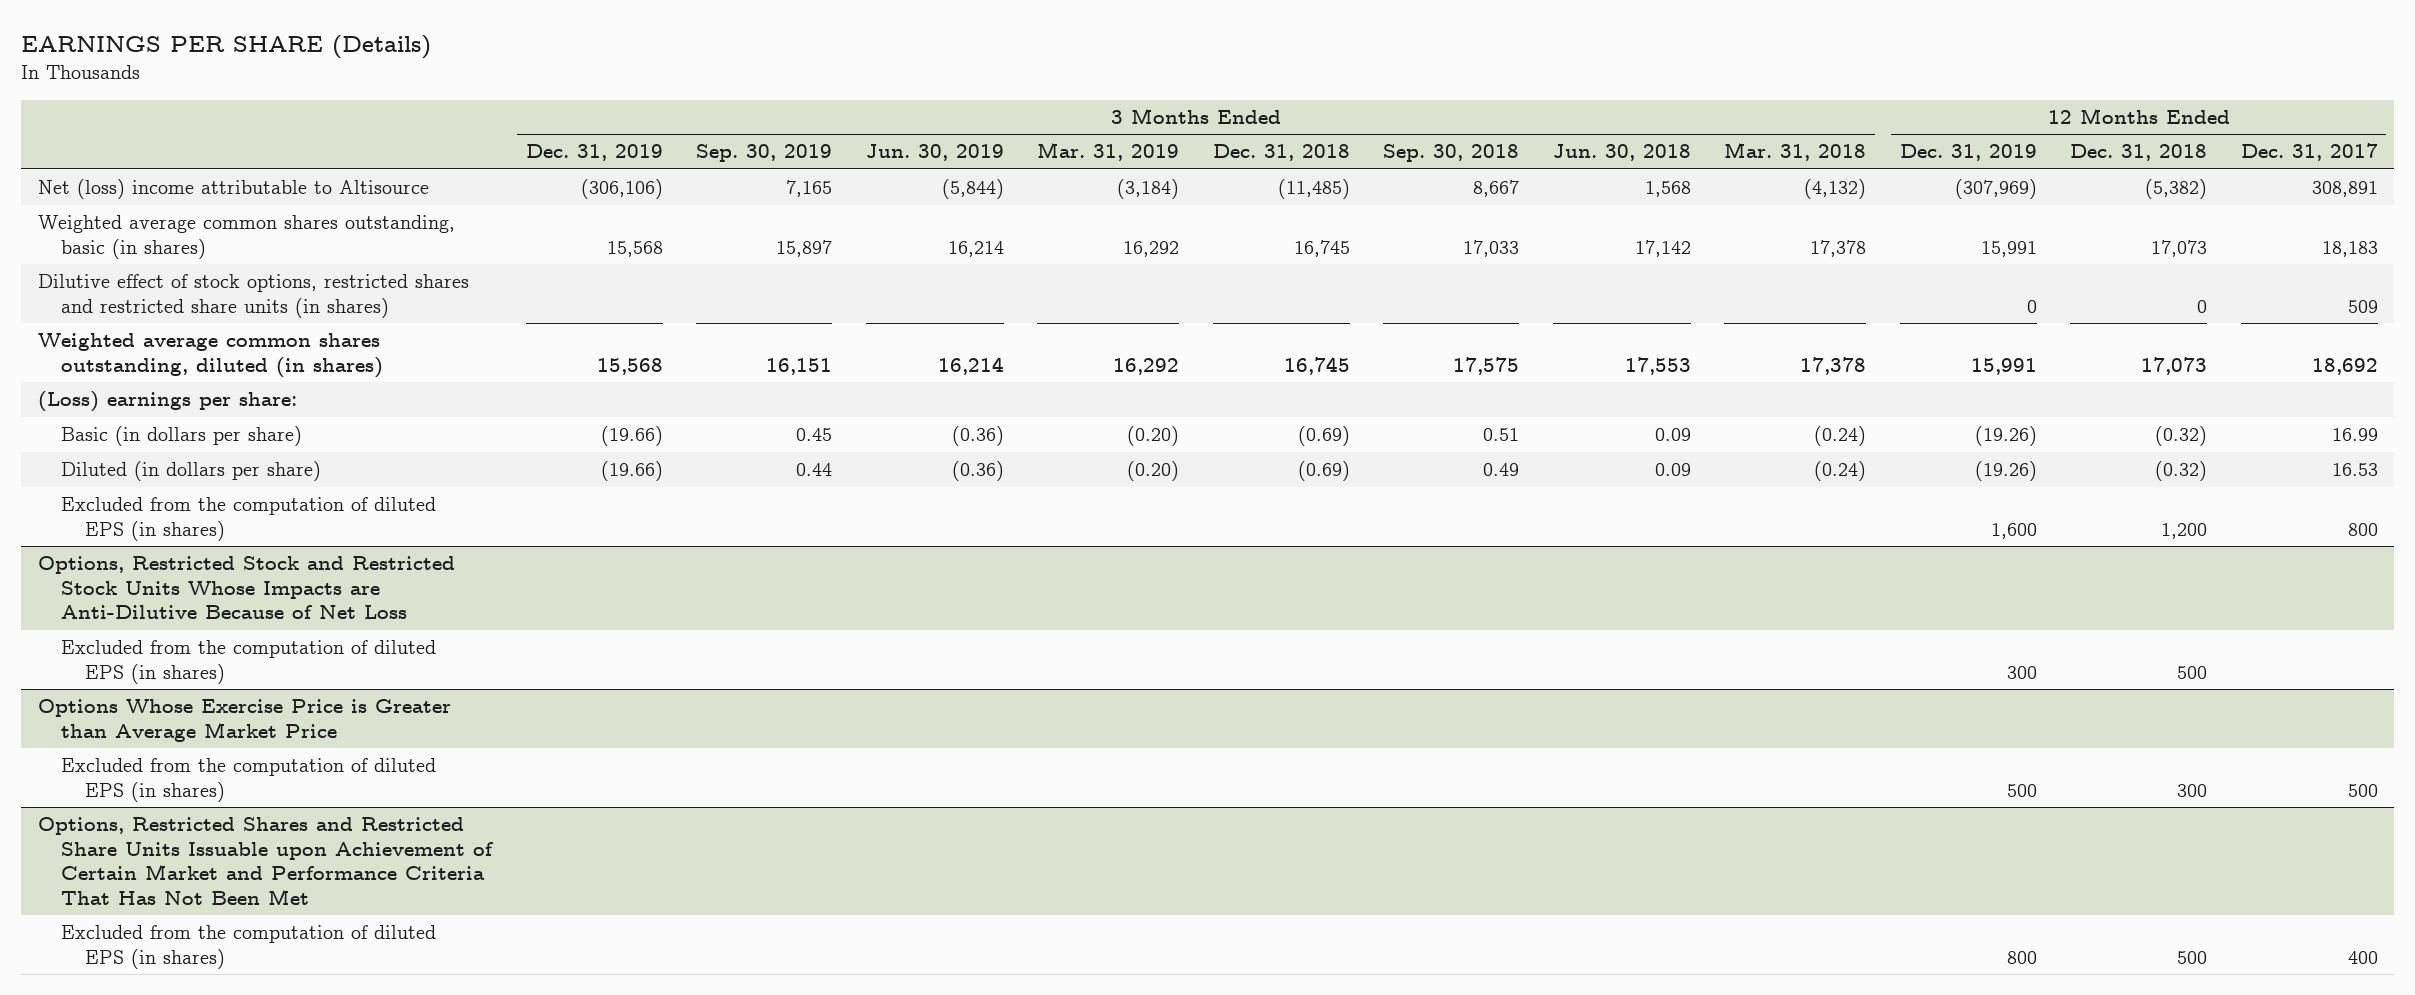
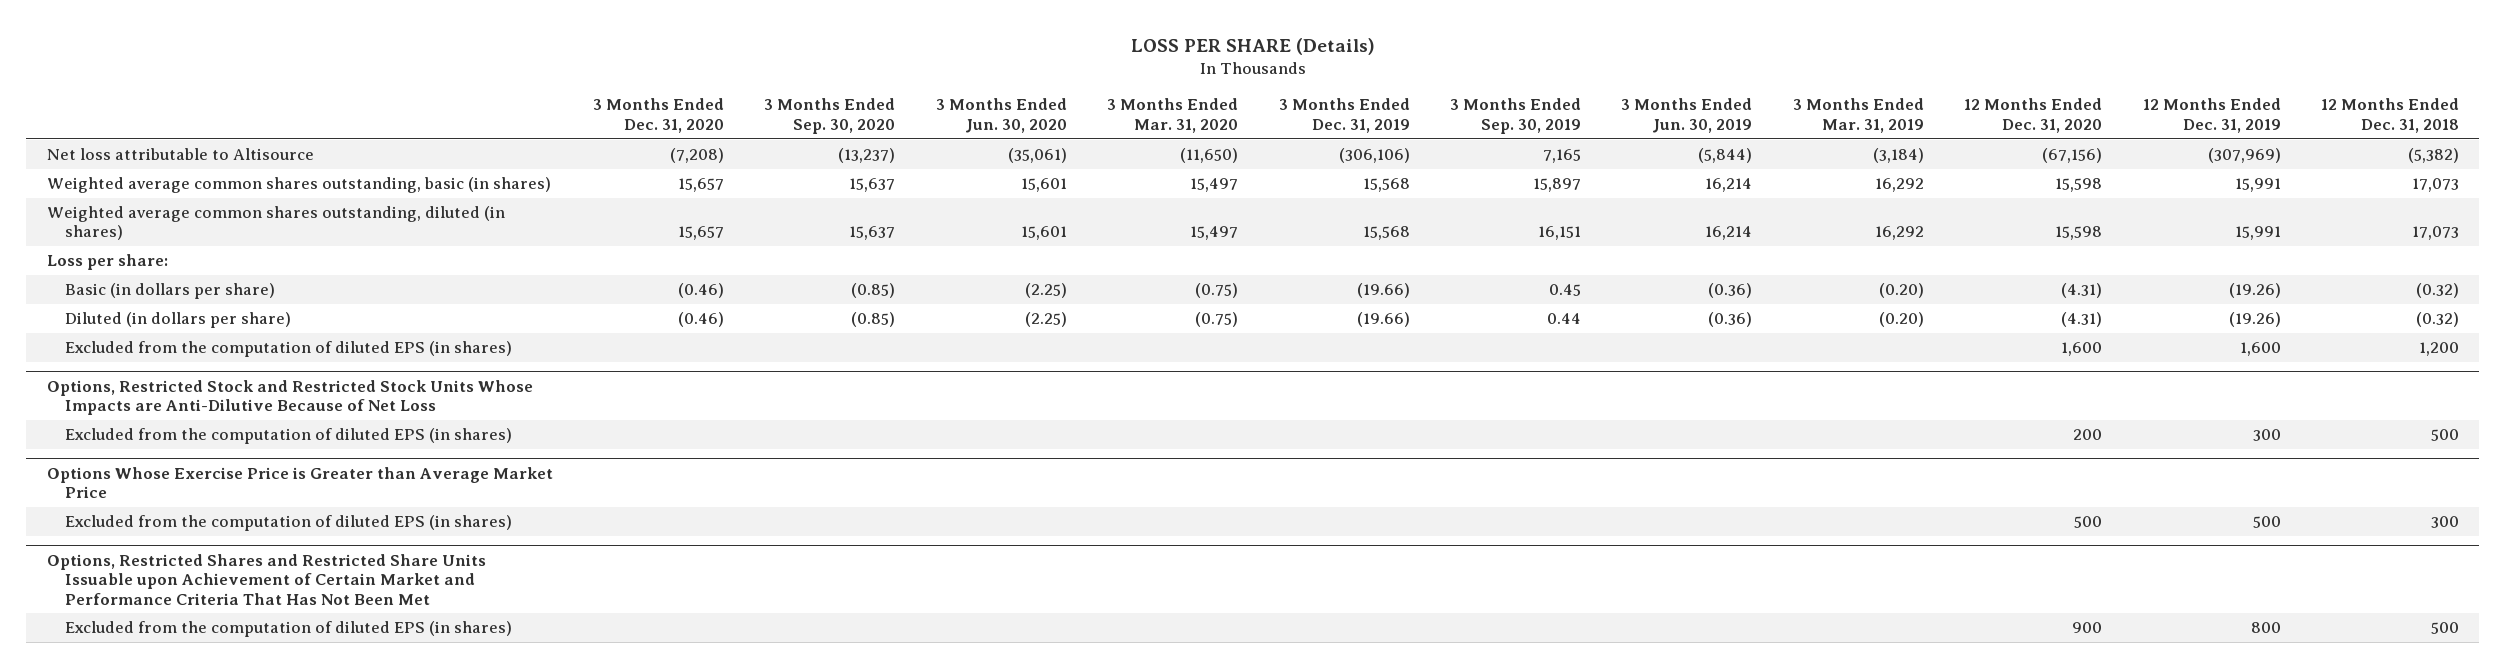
[21,35,432,60] EARNINGS PER SHARE (Details) -> [1130,37,1375,55] LOSS PER SHARE (Details)
[1212,144,1350,162] Dec. 31, 2018 -> none
[1383,144,1520,163] Sep. 30, 2018 -> none
[1552,144,1691,162] Jun. 30, 2018 -> none
[1724,142,1867,162] Mar. 31, 2018 -> none
[2240,143,2378,162] Dec. 31, 2017 -> none
none -> [592,98,724,133] 3 Months Ended Dec. 31, 2020
none -> [764,98,896,134] 3 Months Ended Sep. 30, 2020
none -> [935,98,1067,133] 3 Months Ended Jun. 30, 2020
none -> [1107,98,1239,133] 3 Months Ended Mar. 31, 2020
none -> [1964,98,2103,133] 12 Months Ended Dec. 31, 2020
[37,179,429,200] Net (loss) income attributable to Altisource -> [46,148,314,161] Net loss attributable to Altisource
[37,274,469,318] Dilutive effect of stock options, restricted shares and restricted share units (in shares) -> none
[37,391,297,413] (Loss) earnings per share: -> [46,254,168,271] Loss per share:

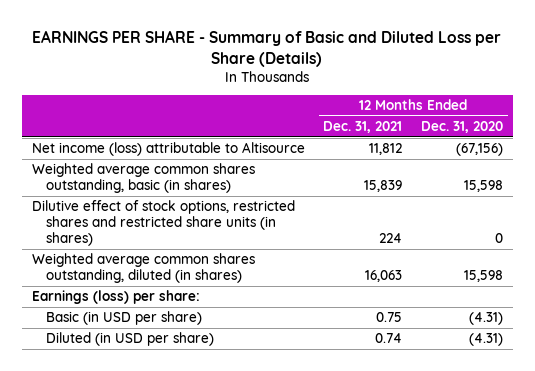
[1130,37,1375,55] LOSS PER SHARE (Details) -> [32,30,502,67] EARNINGS PER SHARE - Summary of Basic and Diluted Loss per Share (Details)
[592,98,724,133] 3 Months Ended Dec. 31, 2020 -> none
[764,98,896,134] 3 Months Ended Sep. 30, 2020 -> none
[935,98,1067,133] 3 Months Ended Jun. 30, 2020 -> none
[1107,98,1239,133] 3 Months Ended Mar. 31, 2020 -> none
[1278,98,1410,133] 3 Months Ended Dec. 31, 2019 -> none
[1449,98,1581,134] 3 Months Ended Sep. 30, 2019 -> none
[1621,98,1753,133] 3 Months Ended Jun. 30, 2019 -> none
[1792,98,1924,133] 3 Months Ended Mar. 31, 2019 -> none
[2142,98,2281,133] 12 Months Ended Dec. 31, 2019 -> none
[2321,98,2460,133] 12 Months Ended Dec. 31, 2018 -> none
none -> [323,120,403,133] Dec. 31, 2021
[46,148,314,161] Net loss attributable to Altisource -> [31,142,305,157] Net income (loss) attributable to Altisource
none -> [31,200,295,247] Dilutive effect of stock options, restricted shares and restricted share units (in shares)
[65,341,513,358] Excluded from the computation of diluted EPS (in shares) -> none
[46,379,533,416] Options, Restricted Stock and Restricted Stock Units Whose Impacts are Anti-Dilutive Because of Net Loss -> none
[65,428,513,445] Excluded from the computation of diluted EPS (in shares) -> none
[46,466,553,499] Options Whose Exercise Price is Greater than Average Market Price -> none
[65,515,513,532] Excluded from the computation of diluted EPS (in shares) -> none
[46,553,486,605] Options, Restricted Shares and Restricted Share Units Issuable upon Achievement of Certain Market and Performance Criteria That Has Not Been Met -> none
[65,621,513,638] Excluded from the computation of diluted EPS (in shares) -> none
[46,254,168,271] Loss per share: -> [31,290,200,305] Earnings (loss) per share:
[65,283,276,300] Basic (in dollars per share) -> [45,311,202,326] Basic (in USD per share)
[65,312,292,329] Diluted (in dollars per share) -> [45,332,214,347] Diluted (in USD per share)

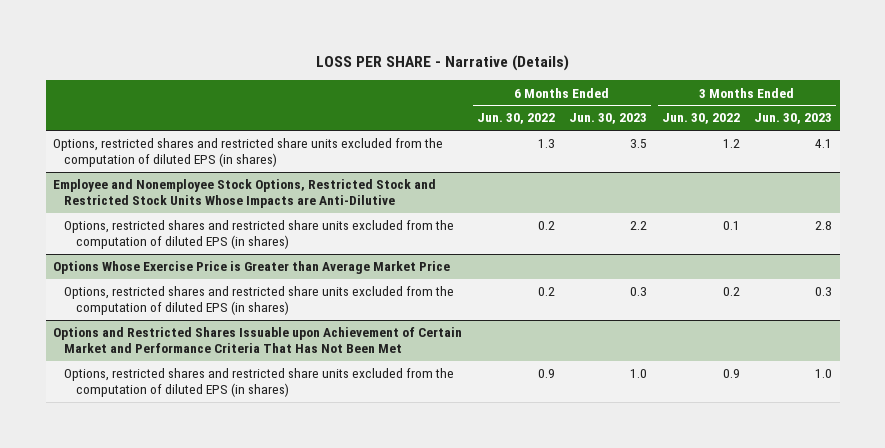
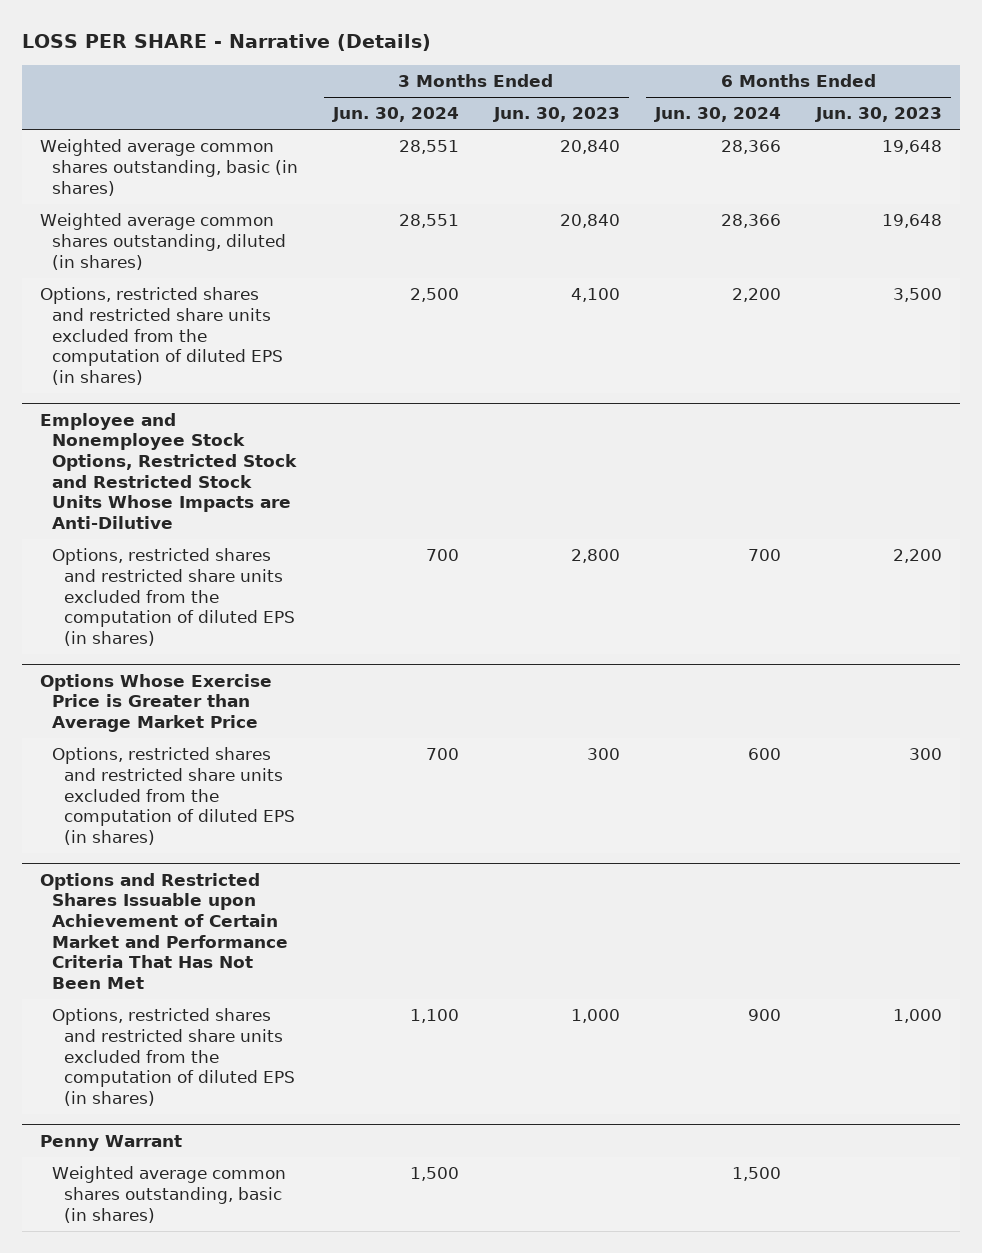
[476,113,555,125] Jun. 30, 2022 -> none
[661,113,740,125] Jun. 30, 2022 -> none
none -> [331,107,459,123] Jun. 30, 2024
none -> [654,107,782,123] Jun. 30, 2024
none -> [39,139,298,196] Weighted average common shares outstanding, basic (in shares)
none -> [39,213,286,270] Weighted average common shares outstanding, diluted (in shares)
[630,139,648,149] 3.5 -> [893,288,943,303] 3,500
[815,139,833,149] 4.1 -> [571,288,621,303] 4,100
[630,221,648,231] 2.2 -> [893,549,943,564] 2,200
[815,221,833,231] 2.8 -> [571,549,621,564] 2,800
[630,287,648,297] 0.3 -> [909,748,943,761] 300
[815,287,833,297] 0.3 -> [587,748,621,761] 300
[630,369,648,379] 1.0 -> [893,1009,943,1024] 1,000
[815,369,833,379] 1.0 -> [571,1009,621,1024] 1,000
none -> [39,1134,182,1151] Penny Warrant
none -> [51,1166,286,1223] Weighted average common shares outstanding, basic (in shares)

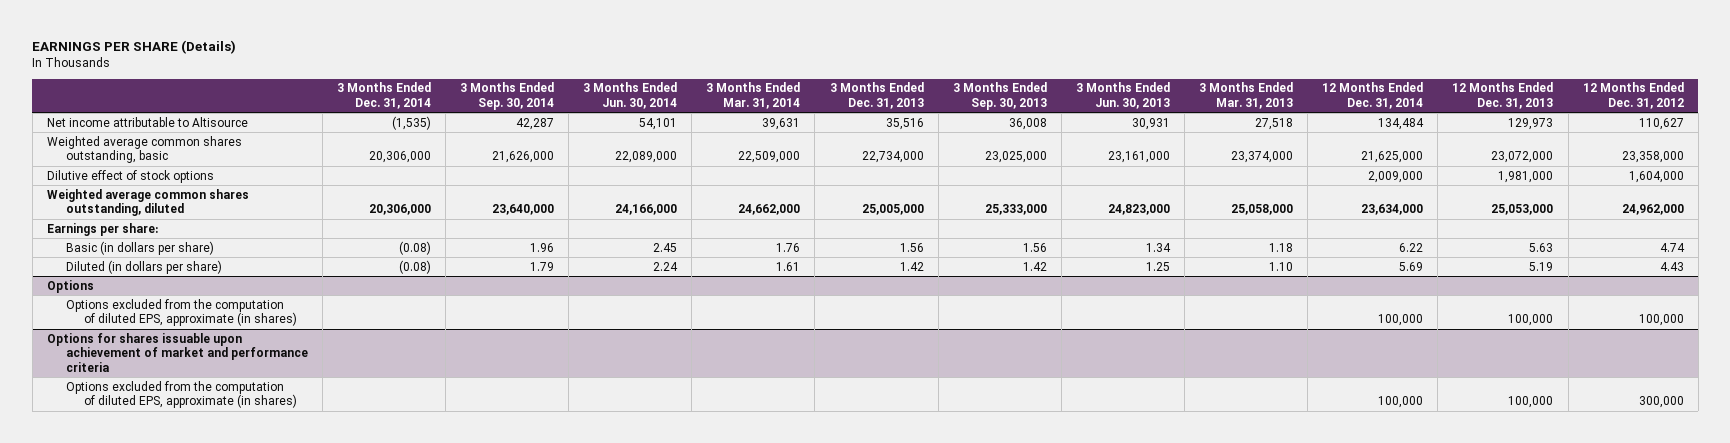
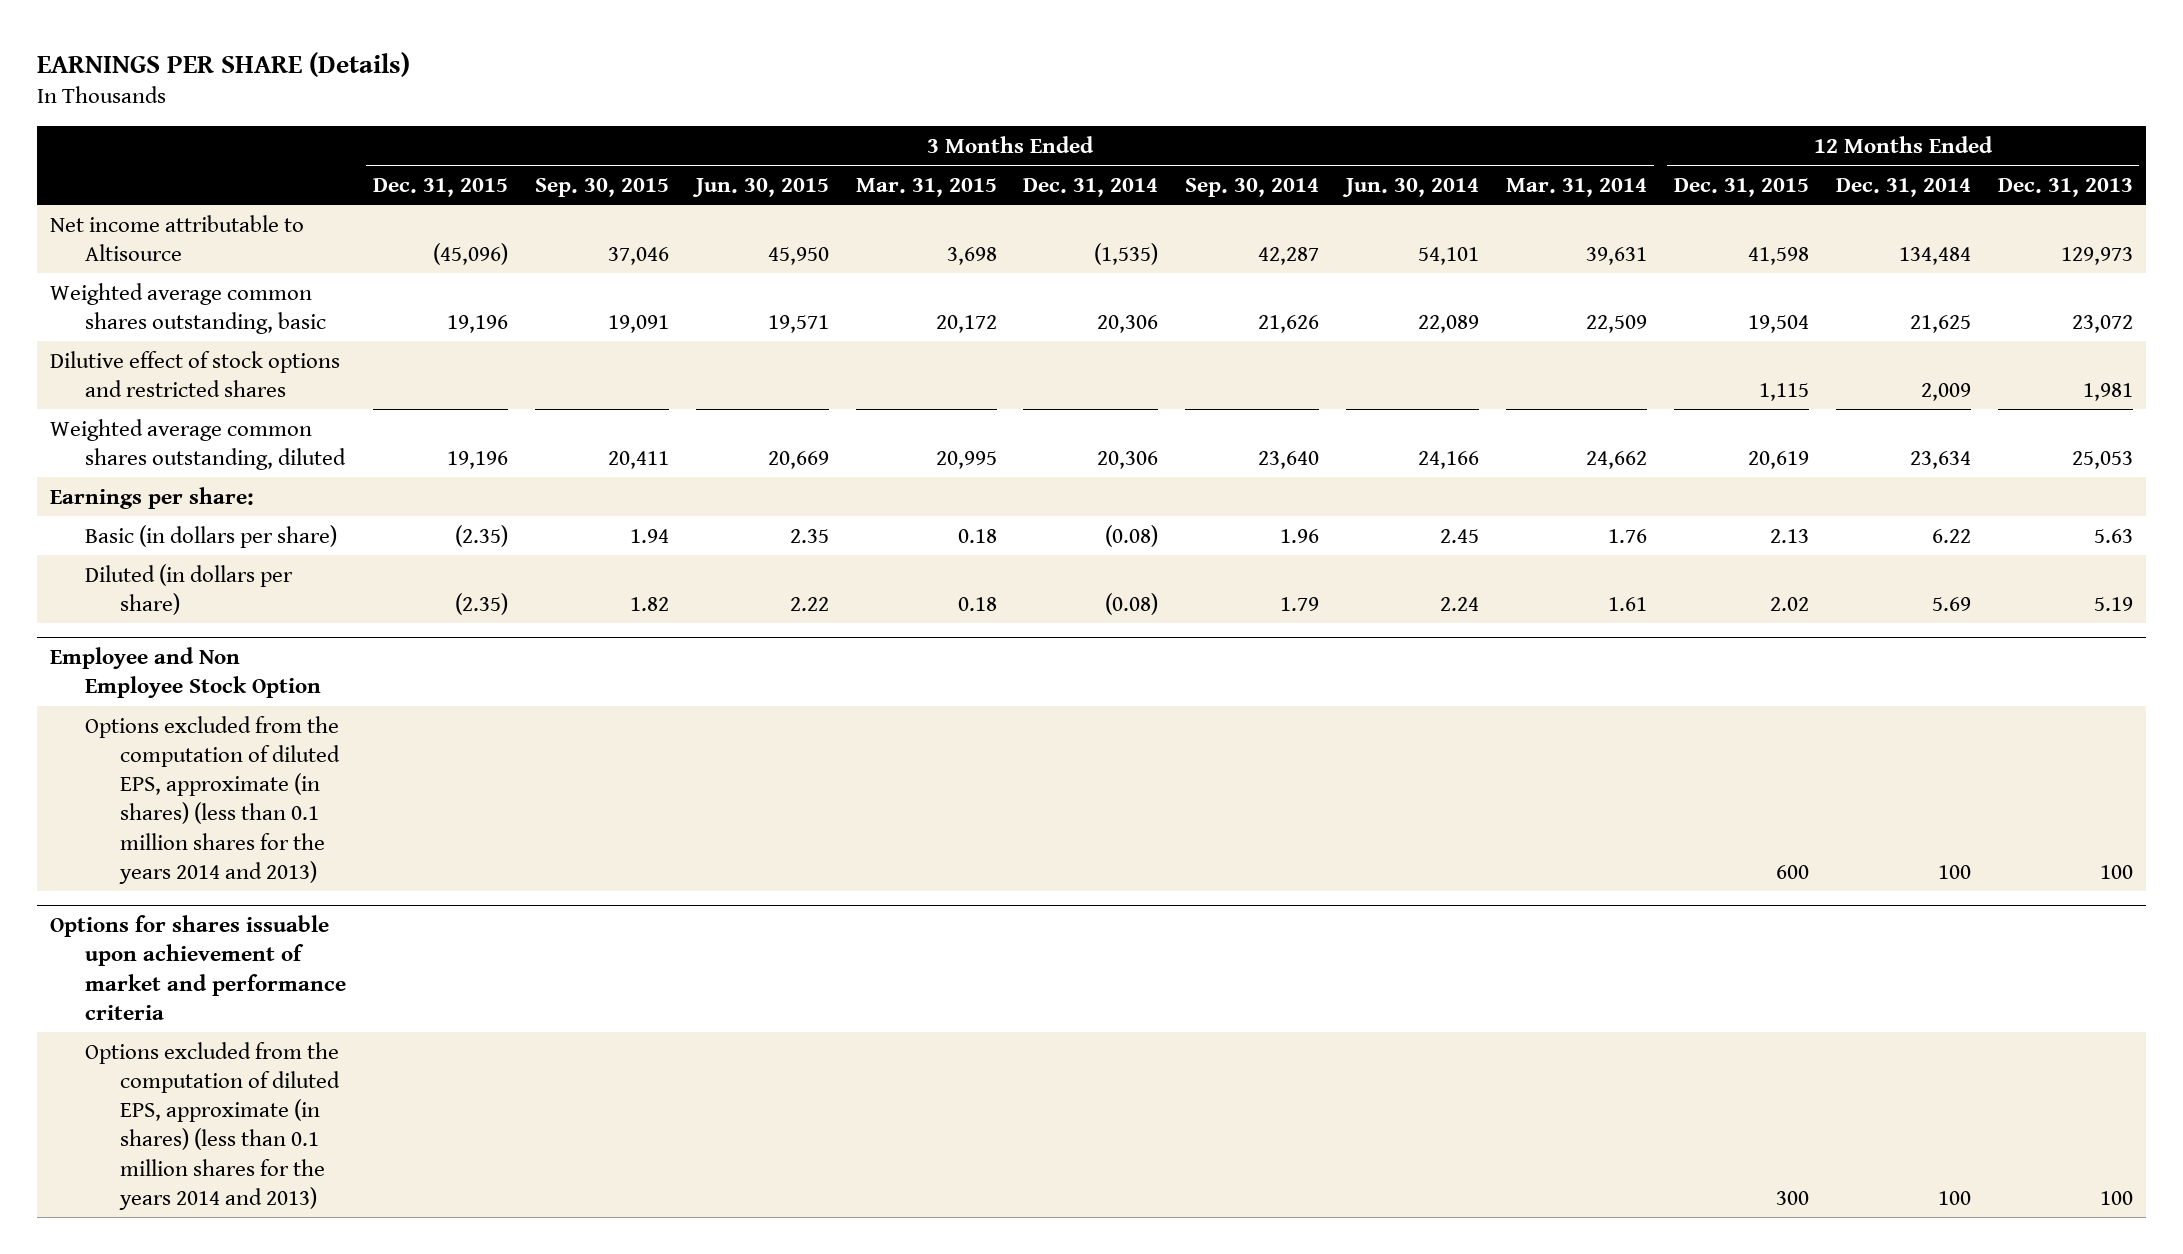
[829,82,924,109] 3 Months Ended Dec. 31, 2013 -> none
[952,82,1047,110] 3 Months Ended Sep. 30, 2013 -> none
[1075,82,1170,109] 3 Months Ended Jun. 30, 2013 -> none
[1199,82,1294,109] 3 Months Ended Mar. 31, 2013 -> none
[1582,82,1684,109] 12 Months Ended Dec. 31, 2012 -> none
none -> [373,177,509,197] Dec. 31, 2015
none -> [534,177,669,197] Sep. 30, 2015
none -> [691,177,829,197] Jun. 30, 2015
none -> [855,177,997,197] Mar. 31, 2015
none -> [1673,177,1809,197] Dec. 31, 2015
[368,151,431,164] 20,306,000 -> [1097,314,1159,333] 20,306
[491,151,554,164] 21,626,000 -> [1258,314,1320,333] 21,626
[615,151,678,164] 22,089,000 -> [1418,314,1480,333] 22,089
[738,151,801,164] 22,509,000 -> [1585,314,1647,333] 22,509
[1361,151,1424,164] 21,625,000 -> [1909,314,1971,333] 21,625
[1491,151,1554,164] 23,072,000 -> [2071,314,2133,333] 23,072
[46,169,214,183] Dilutive effect of stock options -> [50,350,341,397] Dilutive effect of stock options and restricted shares
[1368,170,1424,183] 2,009,000 -> [1920,382,1971,401] 2,009
[1498,170,1554,183] 1,981,000 -> [2082,382,2133,401] 1,981
[368,204,431,216] 20,306,000 -> [1097,450,1159,469] 20,306
[491,204,554,216] 23,640,000 -> [1258,450,1320,469] 23,640
[615,204,678,216] 24,166,000 -> [1418,450,1480,469] 24,166
[738,204,801,216] 24,662,000 -> [1585,450,1647,469] 24,662
[1361,204,1424,216] 23,634,000 -> [1909,450,1971,469] 23,634
[1491,204,1554,216] 25,053,000 -> [2071,450,2133,469] 25,053
[46,279,94,293] Options -> [50,647,322,699] Employee and Non Employee Stock Option
[65,298,298,327] Options excluded from the computation of diluted EPS, approximate (in shares) -> [85,715,341,884] Options excluded from the computation of diluted EPS, approximate (in shares) (less than 0.1 million shares for the years 2014 and 2013)
[1378,314,1424,327] 100,000 -> [1937,864,1971,879] 100
[1508,314,1554,327] 100,000 -> [2099,864,2133,879] 100
[65,380,298,409] Options excluded from the computation of diluted EPS, approximate (in shares) -> [85,1041,341,1210] Options excluded from the computation of diluted EPS, approximate (in shares) (less than 0.1 million shares for the years 2014 and 2013)
[1378,396,1424,409] 100,000 -> [1937,1190,1971,1205] 100
[1508,396,1554,409] 100,000 -> [2099,1190,2133,1205] 100

